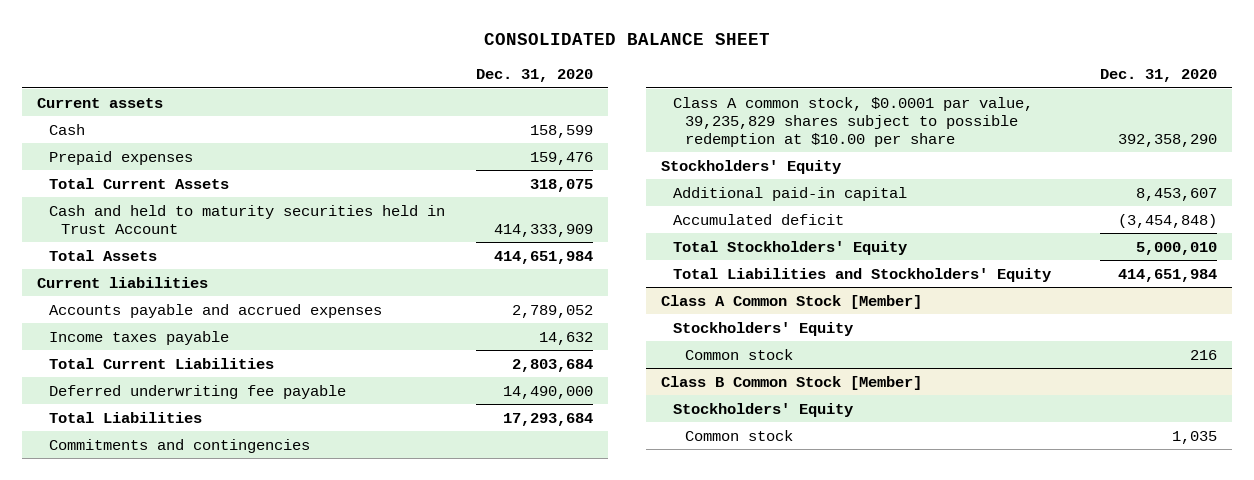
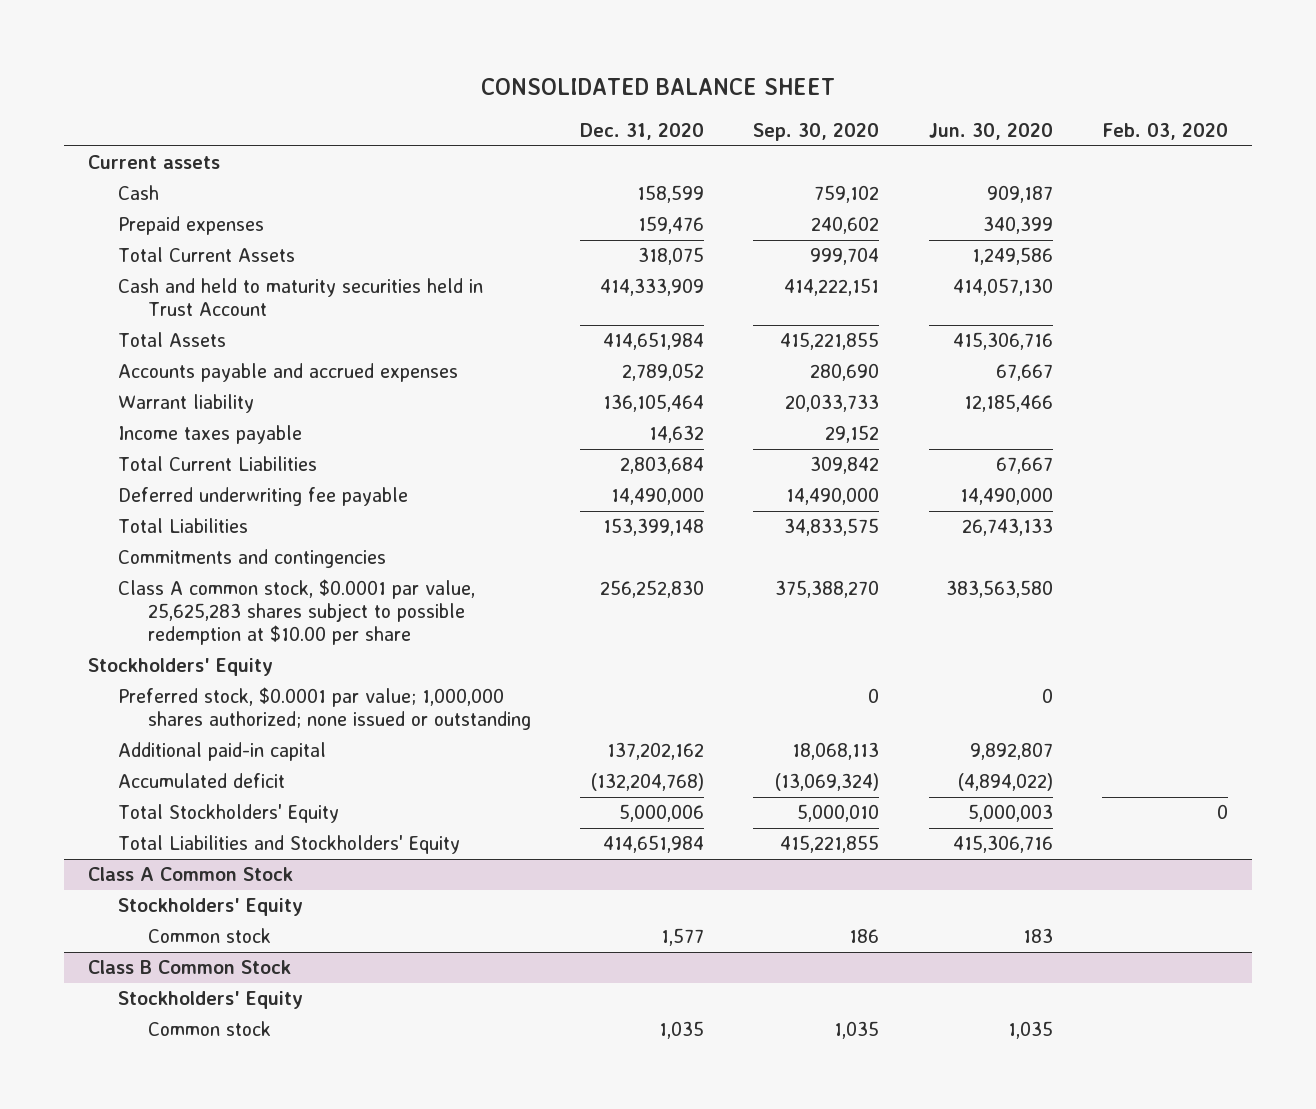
none -> [753,123,880,142] Sep. 30, 2020
none -> [928,123,1053,141] Jun. 30, 2020
none -> [1101,123,1228,141] Feb. 03, 2020
[36,276,208,288] Current liabilities -> none
none -> [118,394,255,414] Warrant liability
[502,412,593,426] 17,293,684 -> [603,518,705,537] 153,399,148
[673,96,1034,147] Class A common stock, $0.0001 par value, 39,235,829 shares subject to possible redemption at $10.00 per share -> [118,579,476,646] Class A common stock, $0.0001 par value, 25,625,283 shares subject to possible redemption at $10.00 per share
[1117,133,1217,147] 392,358,290 -> [600,580,705,599] 256,252,830
none -> [118,687,531,731] Preferred stock, $0.0001 par value; 1,000,000 shares authorized; none issued or outstanding
[1135,187,1217,201] 8,453,607 -> [607,742,705,761] 137,202,162
[1117,213,1217,228] (3,454,848) -> [591,773,705,792] (132,204,768)
[1135,241,1217,255] 5,000,010 -> [619,804,705,823] 5,000,006
[661,294,923,309] Class A Common Stock [Member] -> [88,867,294,882] Class A Common Stock
[1189,349,1217,360] 216 -> [661,928,705,947] 1,577
[661,375,923,390] Class B Common Stock [Member] -> [88,960,292,975] Class B Common Stock

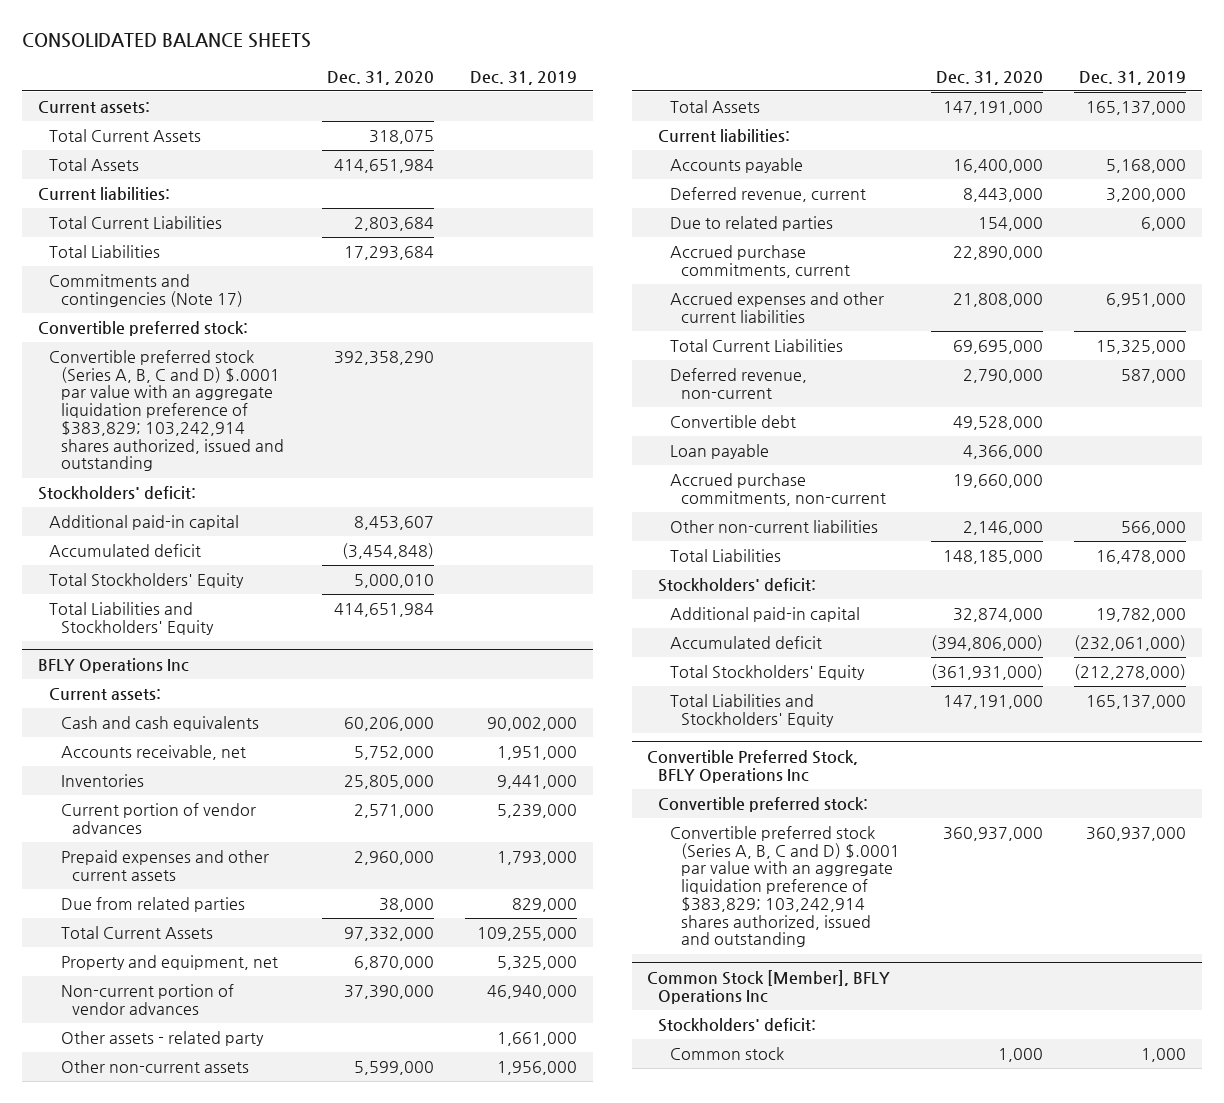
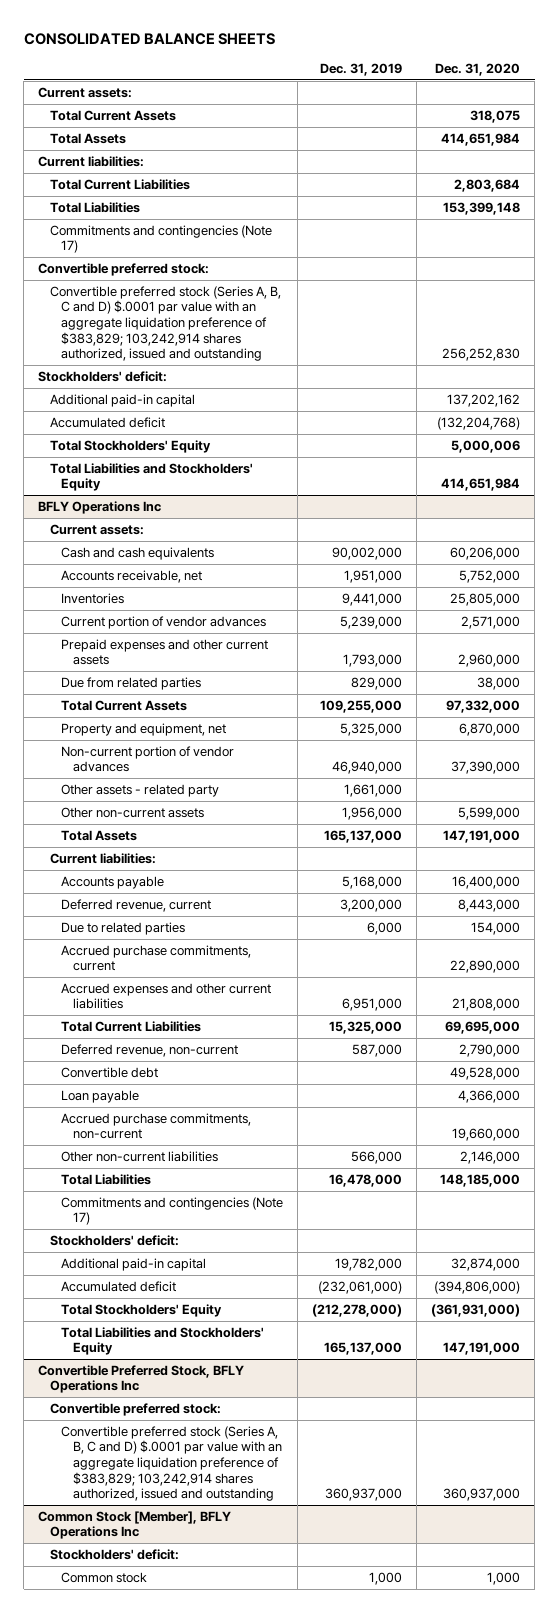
[344,245,435,260] 17,293,684 -> [443,201,521,215] 153,399,148
[334,350,435,365] 392,358,290 -> [442,348,521,362] 256,252,830
[354,515,435,530] 8,453,607 -> [447,393,521,407] 137,202,162
[342,542,435,559] (3,454,848) -> [437,416,521,430] (132,204,768)
[354,573,435,588] 5,000,010 -> [451,439,521,453] 5,000,006
none -> [61,1196,284,1226] Commitments and contingencies (Note 17)

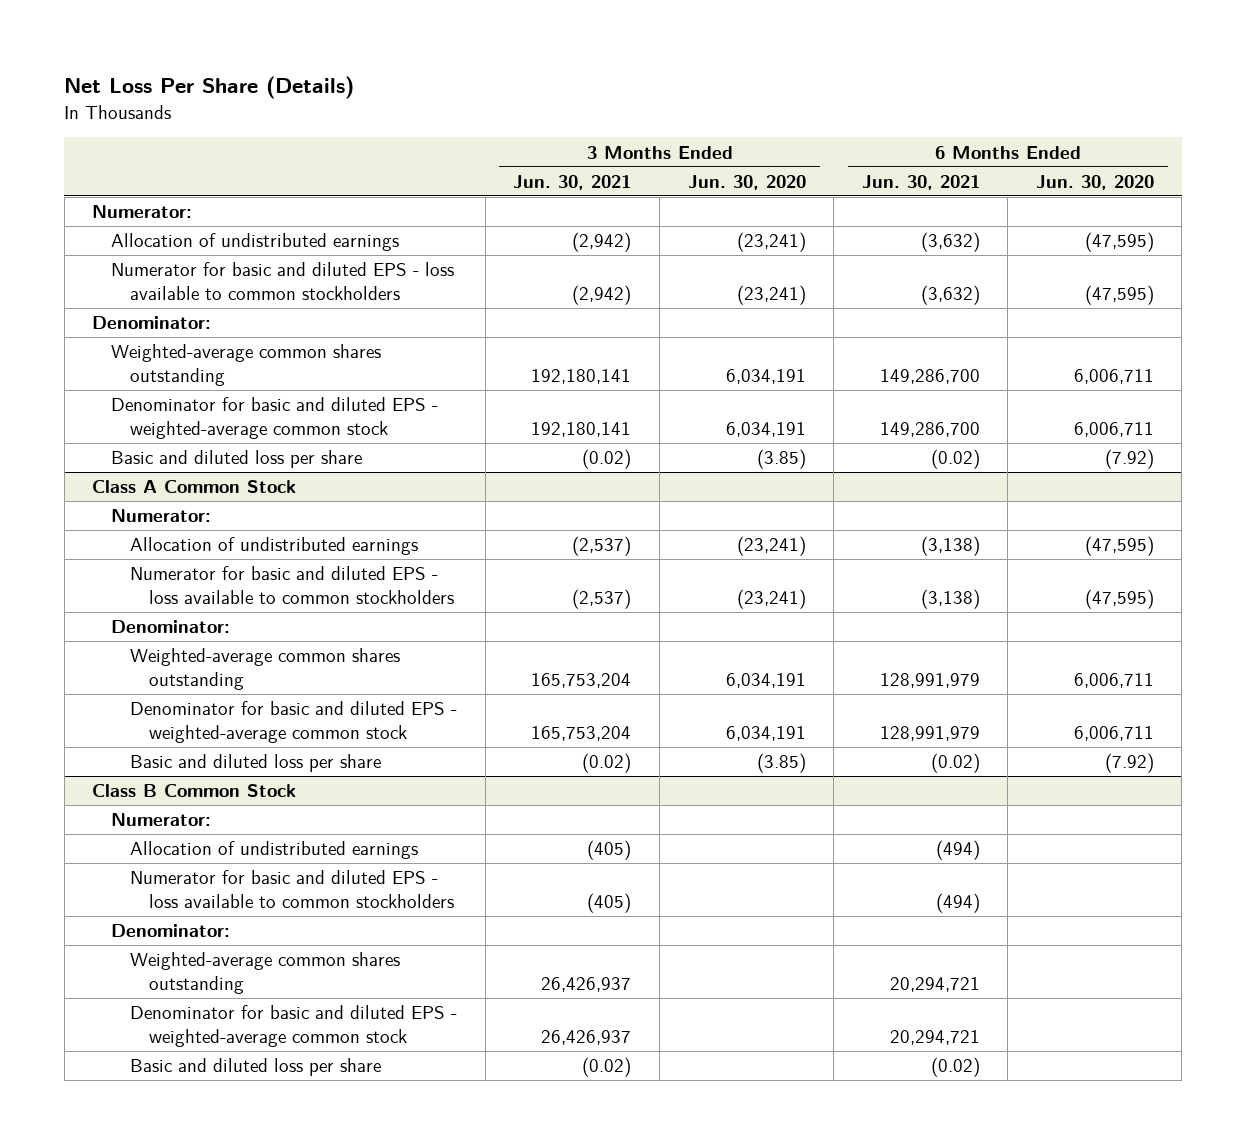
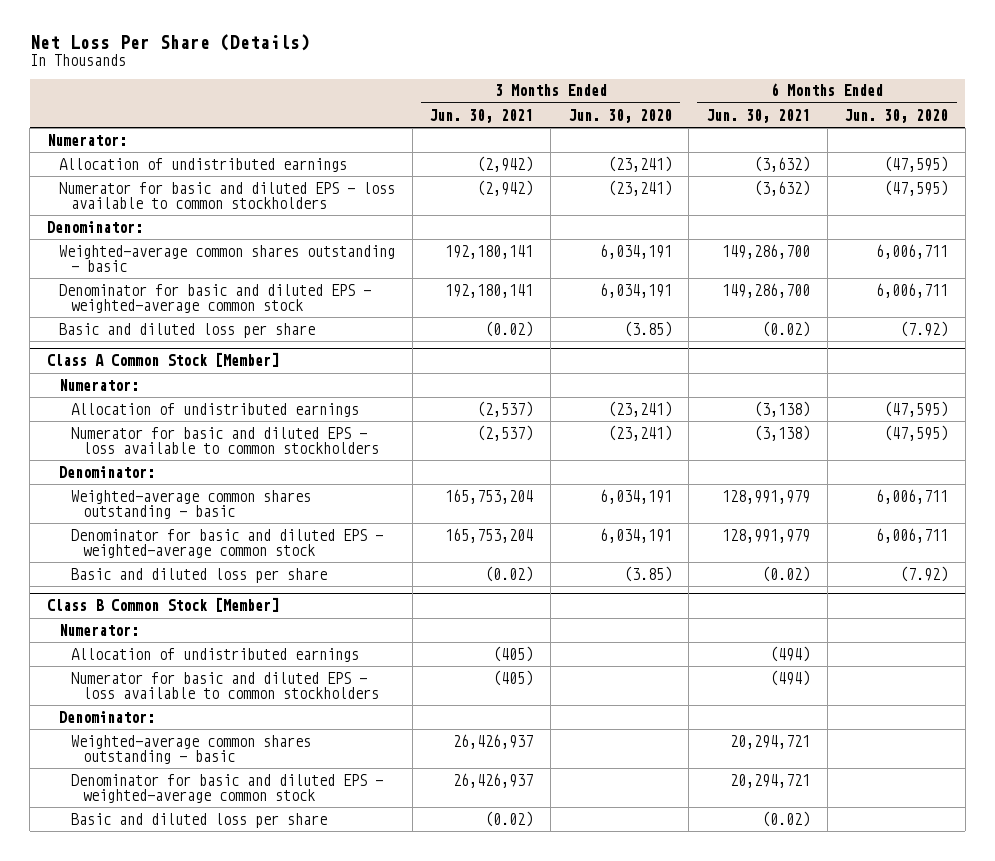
[111,344,382,387] Weighted-average common shares outstanding -> [59,244,396,273] Weighted-average common shares outstanding - basic
[92,480,297,494] Class A Common Stock -> [47,352,280,368] Class A Common Stock [Member]
[130,648,401,691] Weighted-average common shares outstanding -> [71,489,312,520] Weighted-average common shares outstanding - basic
[92,784,297,798] Class B Common Stock -> [47,597,280,613] Class B Common Stock [Member]
[130,952,401,995] Weighted-average common shares outstanding -> [71,734,312,765] Weighted-average common shares outstanding - basic

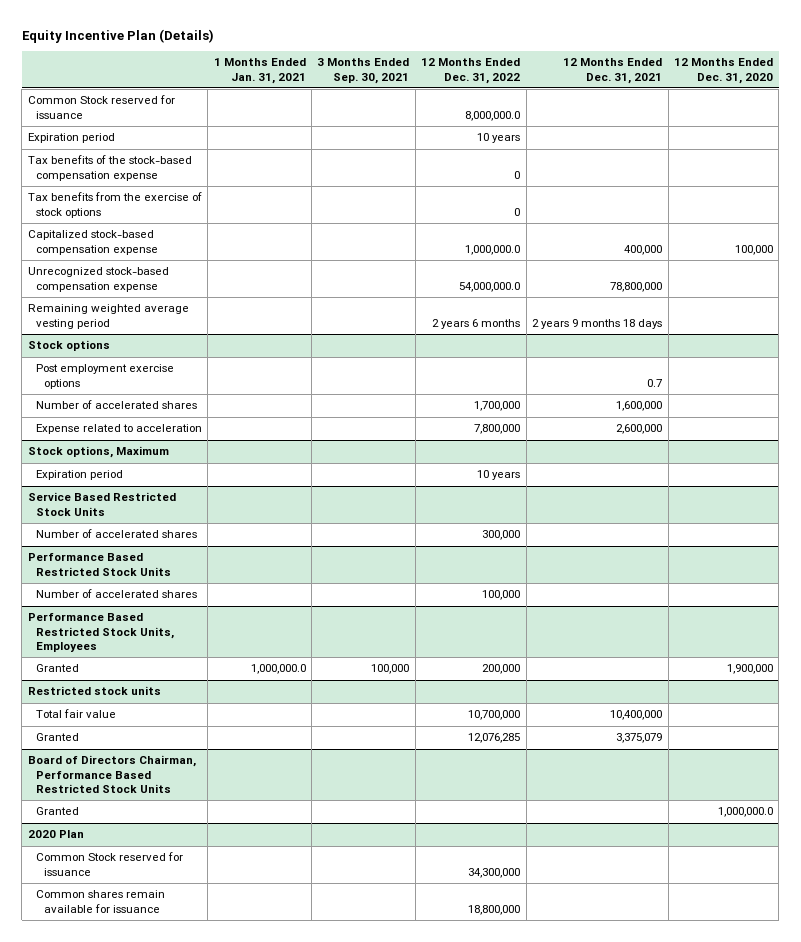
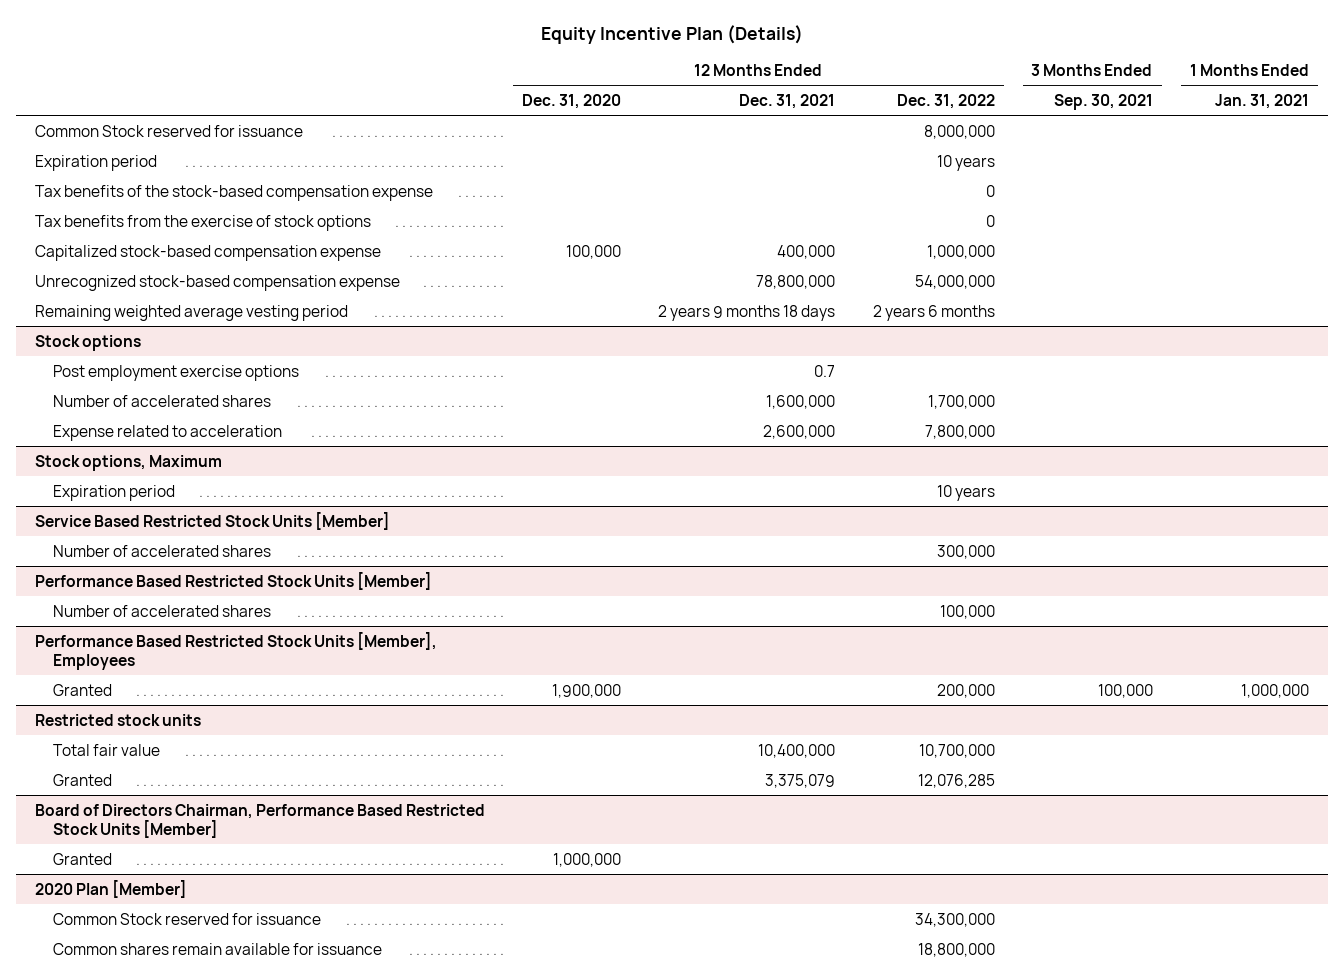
[465,110,521,121] 8,000,000.0 -> [923,124,995,139] 8,000,000
[465,244,521,255] 1,000,000.0 -> [926,244,995,259] 1,000,000
[459,281,521,292] 54,000,000.0 -> [914,274,995,289] 54,000,000
[27,492,176,516] Service Based Restricted Stock Units -> [34,511,390,530] Service Based Restricted Stock Units [Member]
[27,553,171,576] Performance Based Restricted Stock Units -> [34,571,432,590] Performance Based Restricted Stock Units [Member]
[27,613,174,652] Performance Based Restricted Stock Units, Employees -> [34,631,437,670] Performance Based Restricted Stock Units [Member], Employees
[250,664,306,675] 1,000,000.0 -> [1241,683,1310,698] 1,000,000
[27,755,196,793] Board of Directors Chairman, Performance Based Restricted Stock Units -> [34,803,485,838] Board of Directors Chairman, Performance Based Restricted Stock Units [Member]
[717,807,773,818] 1,000,000.0 -> [553,852,622,867] 1,000,000
[27,830,84,839] 2020 Plan -> [34,879,187,898] 2020 Plan [Member]

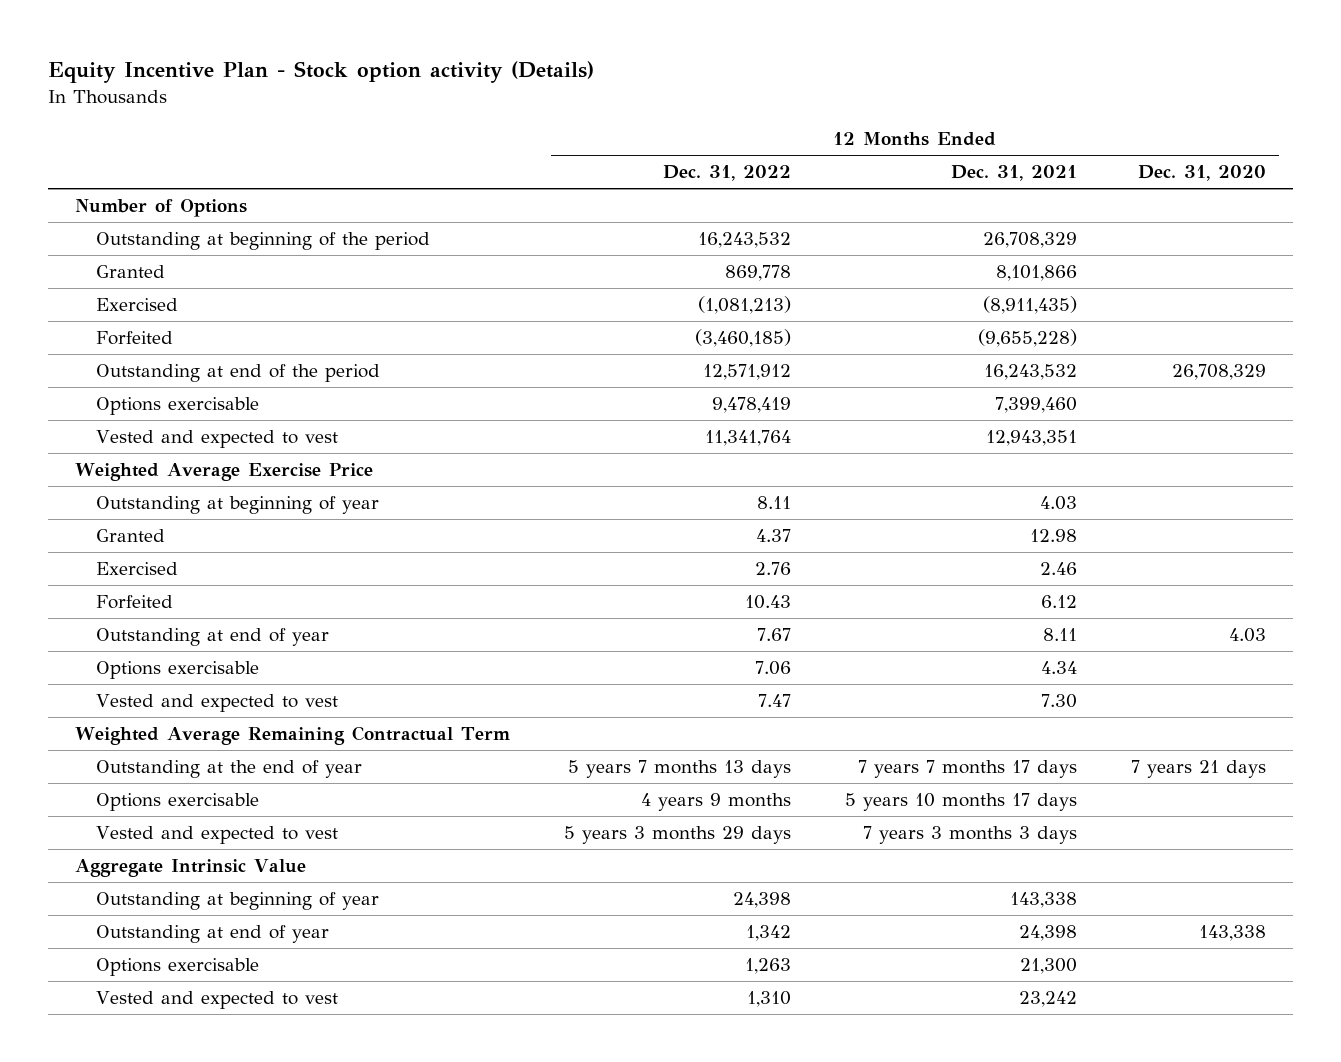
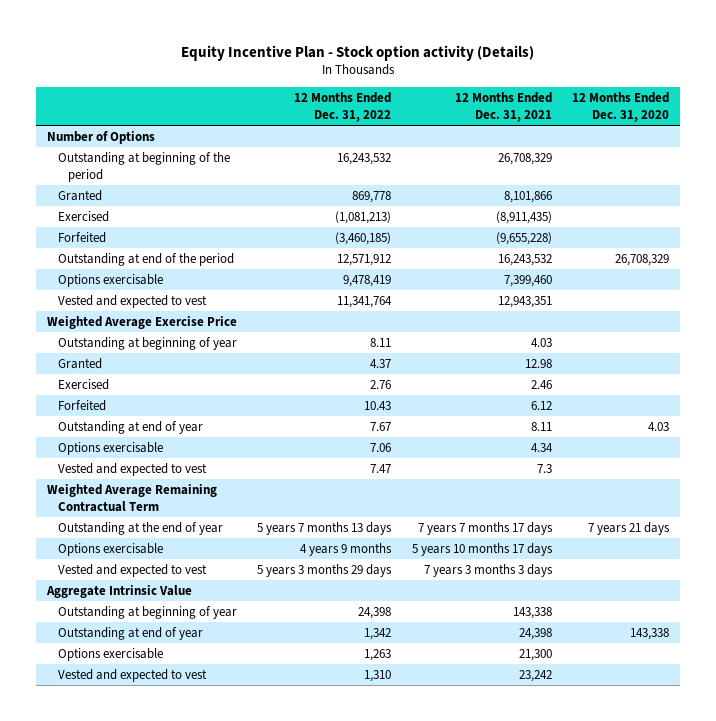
[1040,694,1077,709] 7.30 -> [536,463,552,473] 7.3

